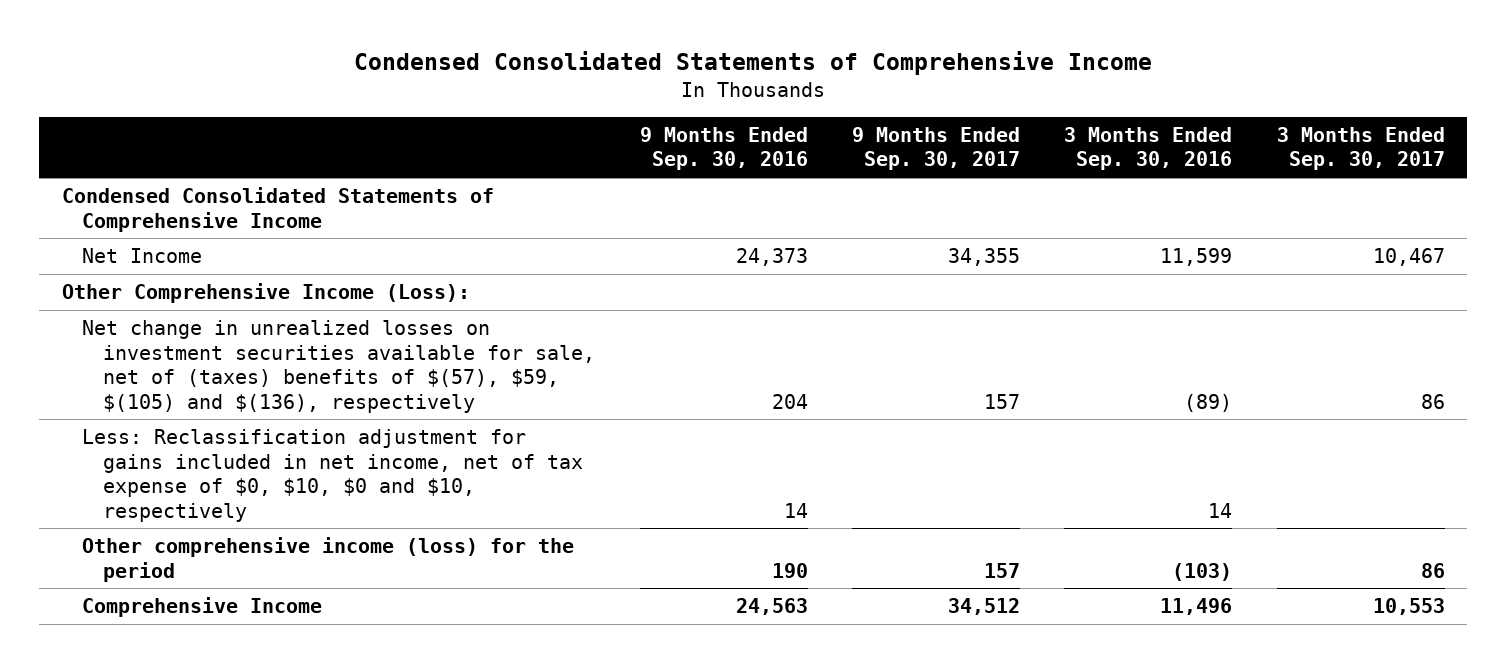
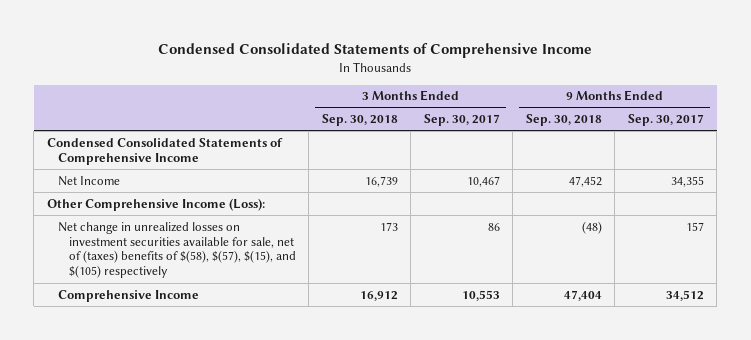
[639,126,808,171] 9 Months Ended Sep. 30, 2016 -> none
[1064,126,1233,171] 3 Months Ended Sep. 30, 2016 -> none
none -> [321,114,398,127] Sep. 30, 2018
none -> [525,114,602,127] Sep. 30, 2018
[82,429,584,522] Less: Reclassification adjustment for gains included in net income, net of tax expense of $0, $10, $0 and $10, respectively -> none
[82,537,575,582] Other comprehensive income (loss) for the period -> none
[82,320,596,413] Net change in unrealized losses on investment securities available for sale, net of (taxes) benefits of $(57), $59, $(105) and $(136), respectively -> [57,221,296,279] Net change in unrealized losses on investment securities available for sale, net of (taxes) benefits of $(58), $(57), $(15), and $(105) respectively

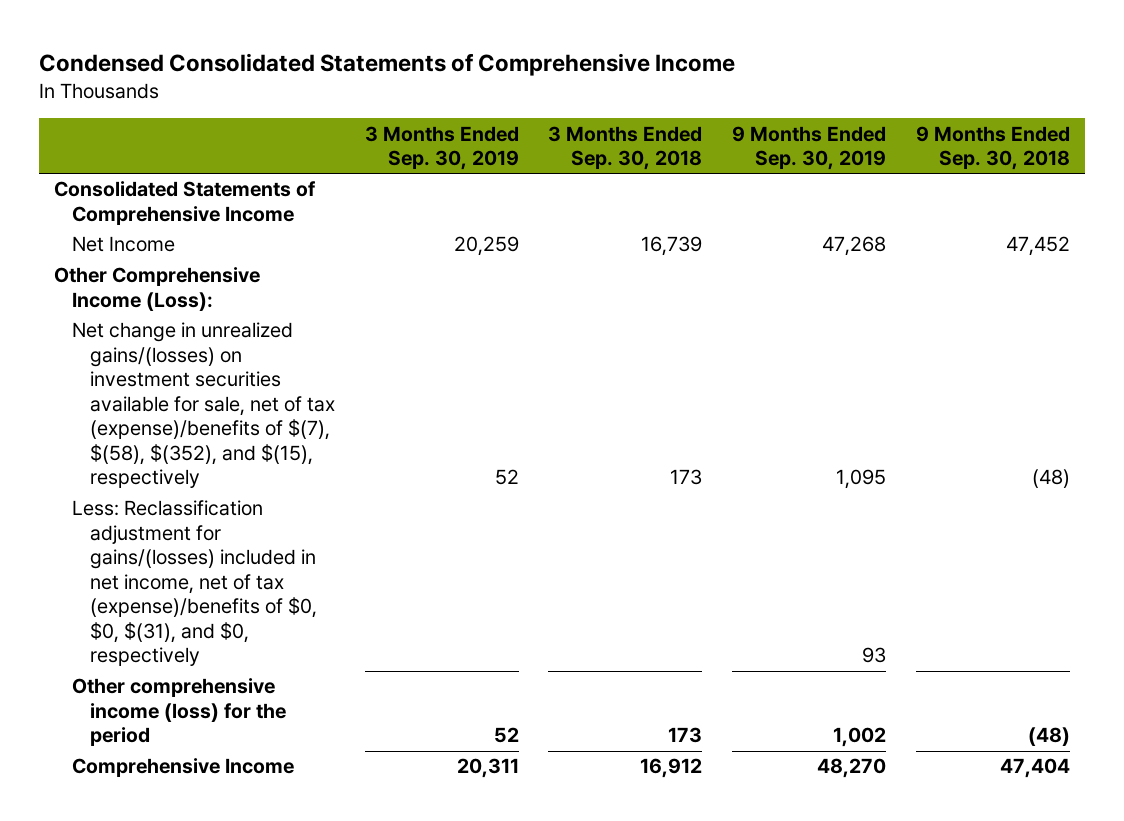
[423,114,500,127] Sep. 30, 2017 -> none
[627,114,704,127] Sep. 30, 2017 -> none
none -> [364,125,519,171] 3 Months Ended Sep. 30, 2019
none -> [732,125,887,171] 9 Months Ended Sep. 30, 2019
[47,137,284,165] Condensed Consolidated Statements of Comprehensive Income -> [54,181,316,225] Consolidated Statements of Comprehensive Income
[57,221,296,279] Net change in unrealized losses on investment securities available for sale, net of (taxes) benefits of $(58), $(57), $(15), and $(105) respectively -> [72,322,336,489] Net change in unrealized gains/(losses) on investment securities available for sale, net of tax (expense)/benefits of $(7), $(58), $(352), and $(15), respectively
none -> [72,500,318,667] Less: Reclassification adjustment for gains/(losses) included in net income, net of tax (expense)/benefits of $0, $0, $(31), and $0, respectively
none -> [72,678,287,747] Other comprehensive income (loss) for the period

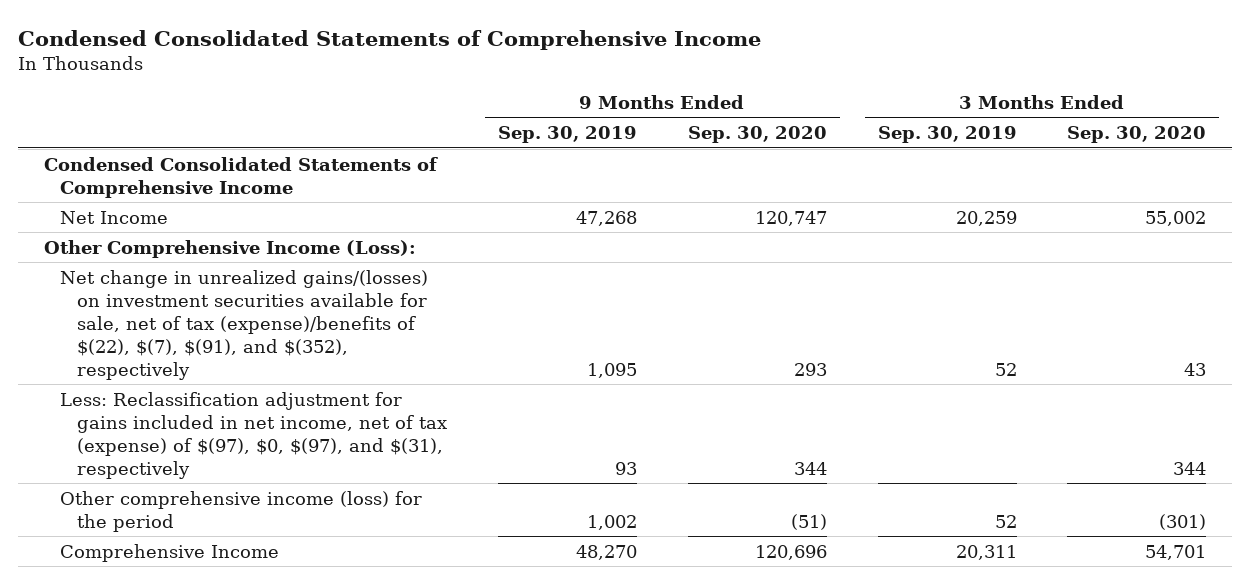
[548,125,703,171] 3 Months Ended Sep. 30, 2018 -> none
[915,125,1070,171] 9 Months Ended Sep. 30, 2018 -> none
none -> [687,126,827,144] Sep. 30, 2020
none -> [1067,126,1207,144] Sep. 30, 2020
[54,181,316,225] Consolidated Statements of Comprehensive Income -> [43,156,438,198] Condensed Consolidated Statements of Comprehensive Income
[72,322,336,489] Net change in unrealized gains/(losses) on investment securities available for sale, net of tax (expense)/benefits of $(7), $(58), $(352), and $(15), respectively -> [60,269,429,380] Net change in unrealized gains/(losses) on investment securities available for sale, net of tax (expense)/benefits of $(22), $(7), $(91), and $(352), respectively
[72,500,318,667] Less: Reclassification adjustment for gains/(losses) included in net income, net of tax (expense)/benefits of $0, $0, $(31), and $0, respectively -> [60,391,448,479] Less: Reclassification adjustment for gains included in net income, net of tax (expense) of $(97), $0, $(97), and $(31), respectively

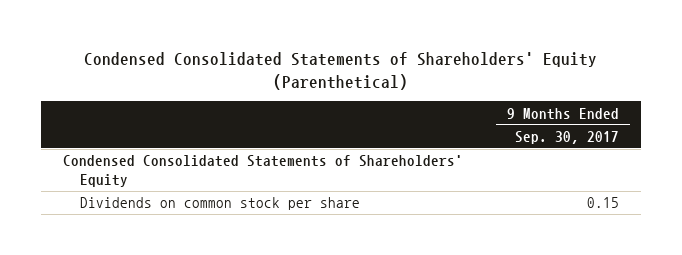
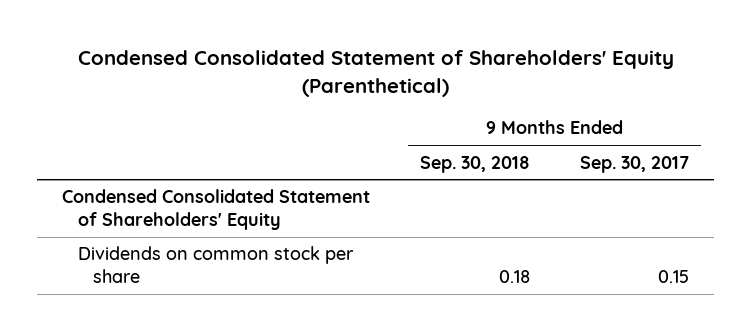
[84,51,598,90] Condensed Consolidated Statements of Shareholders' Equity (Parenthetical) -> [77,50,674,98] Condensed Consolidated Statement of Shareholders' Equity (Parenthetical)
none -> [420,155,531,173] Sep. 30, 2018
[62,155,463,187] Condensed Consolidated Statements of Shareholders' Equity -> [62,189,371,231] Condensed Consolidated Statement of Shareholders' Equity

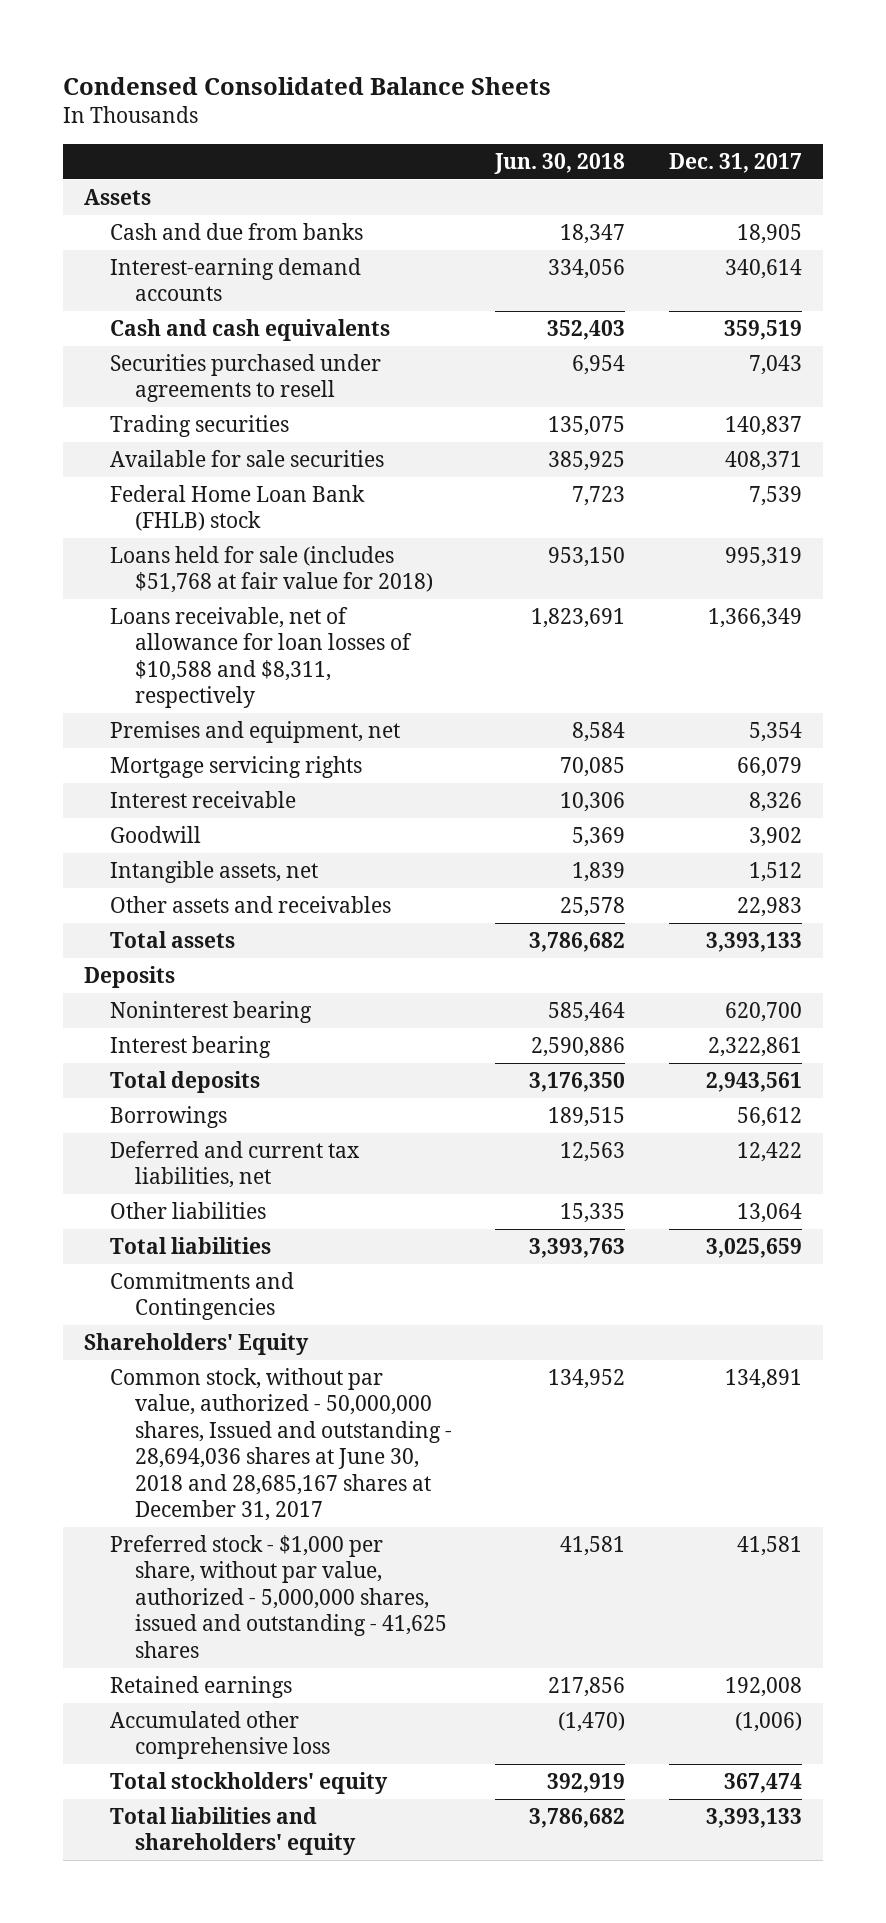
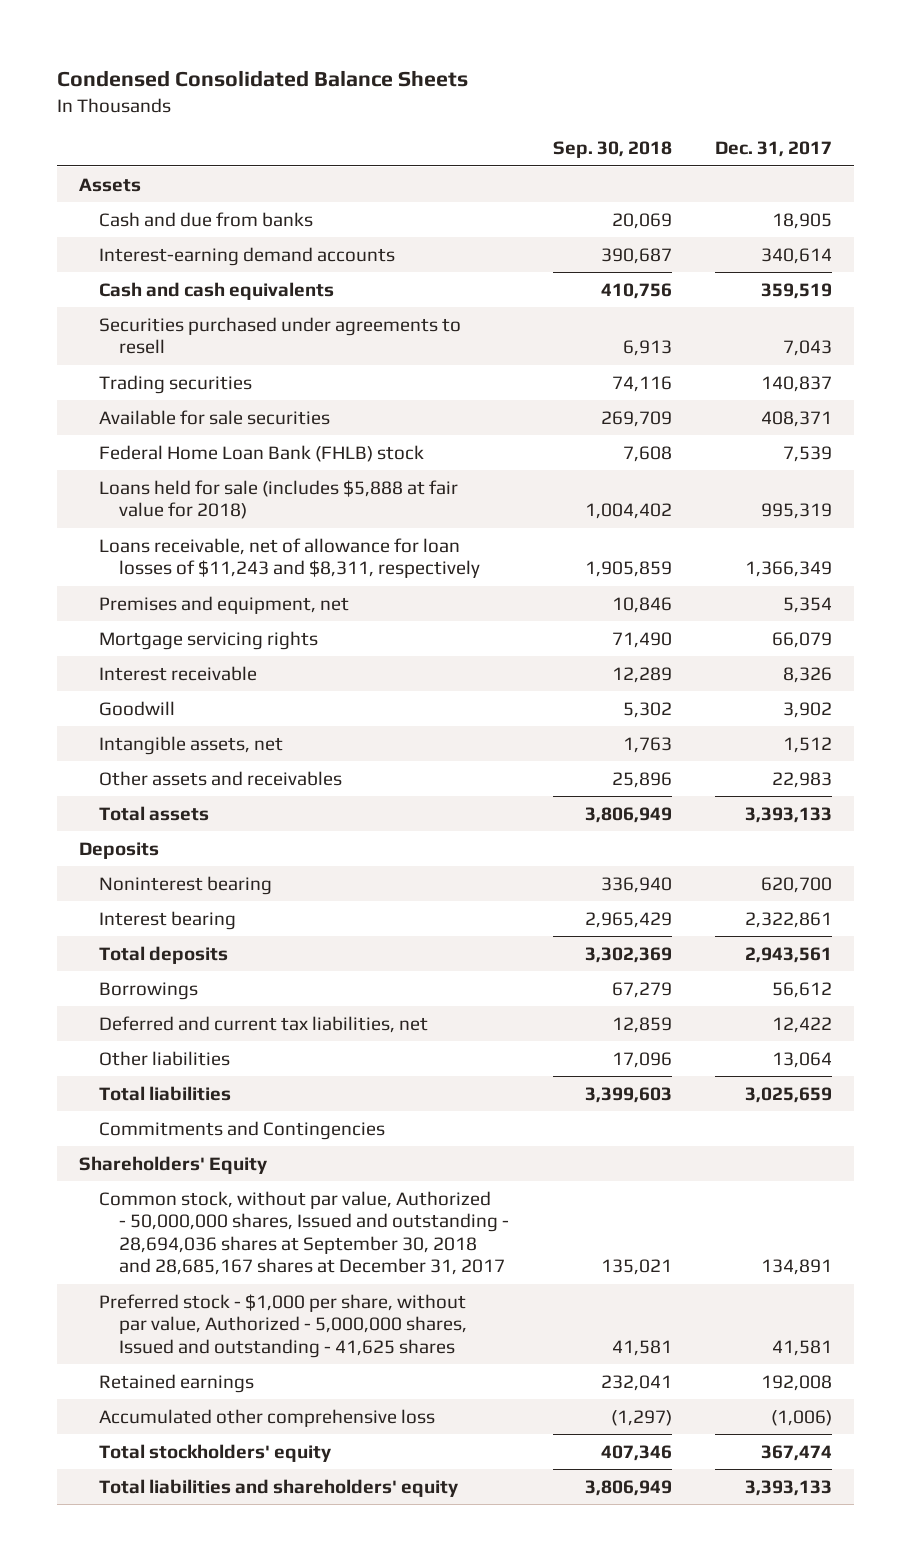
[494,152,626,174] Jun. 30, 2018 -> none
none -> [552,141,672,159] Sep. 30, 2018
[109,545,433,594] Loans held for sale (includes $51,768 at fair value for 2018) -> [99,479,459,520] Loans held for sale (includes $5,888 at fair value for 2018)
[109,606,412,709] Loans receivable, net of allowance for loan losses of $10,588 and $8,311, respectively -> [99,537,481,579] Loans receivable, net of allowance for loan losses of $11,243 and $8,311, respectively
[109,1367,452,1522] Common stock, without par value, authorized - 50,000,000 shares, Issued and outstanding - 28,694,036 shares at June 30, 2018 and 28,685,167 shares at December 31, 2017 -> [99,1190,510,1276] Common stock, without par value, Authorized - 50,000,000 shares, Issued and outstanding - 28,694,036 shares at September 30, 2018 and 28,685,167 shares at December 31, 2017
[109,1534,447,1658] Preferred stock - $1,000 per share, without par value, authorized - 5,000,000 shares, issued and outstanding - 41,625 shares -> [99,1293,468,1358] Preferred stock - $1,000 per share, without par value, Authorized - 5,000,000 shares, Issued and outstanding - 41,625 shares

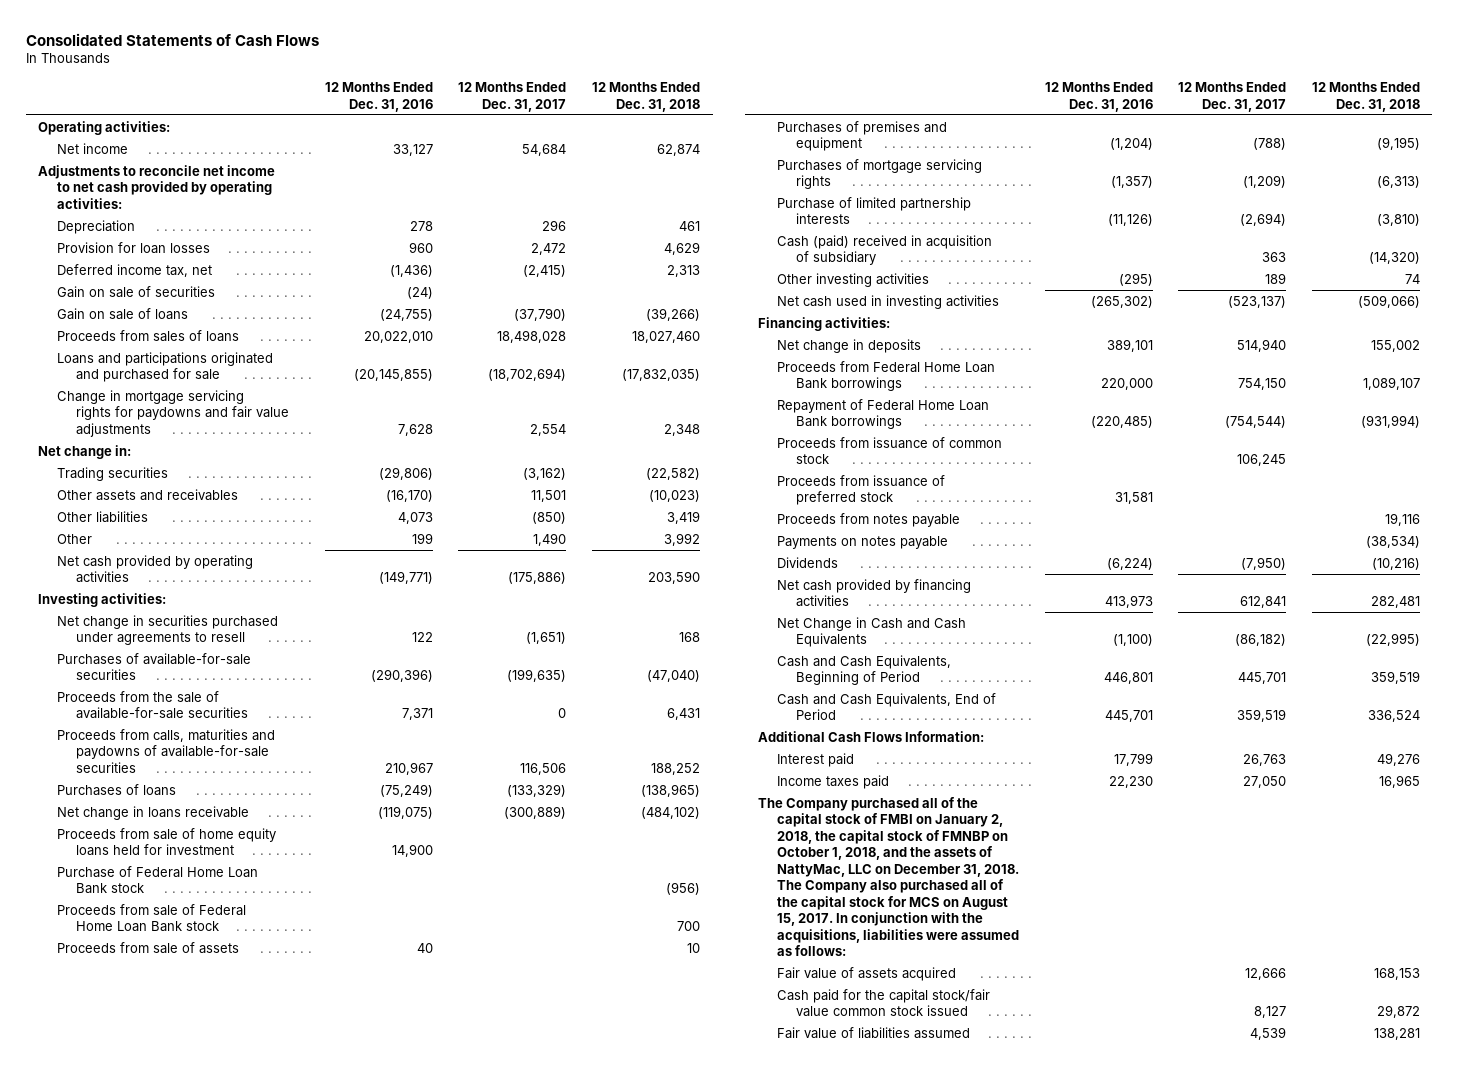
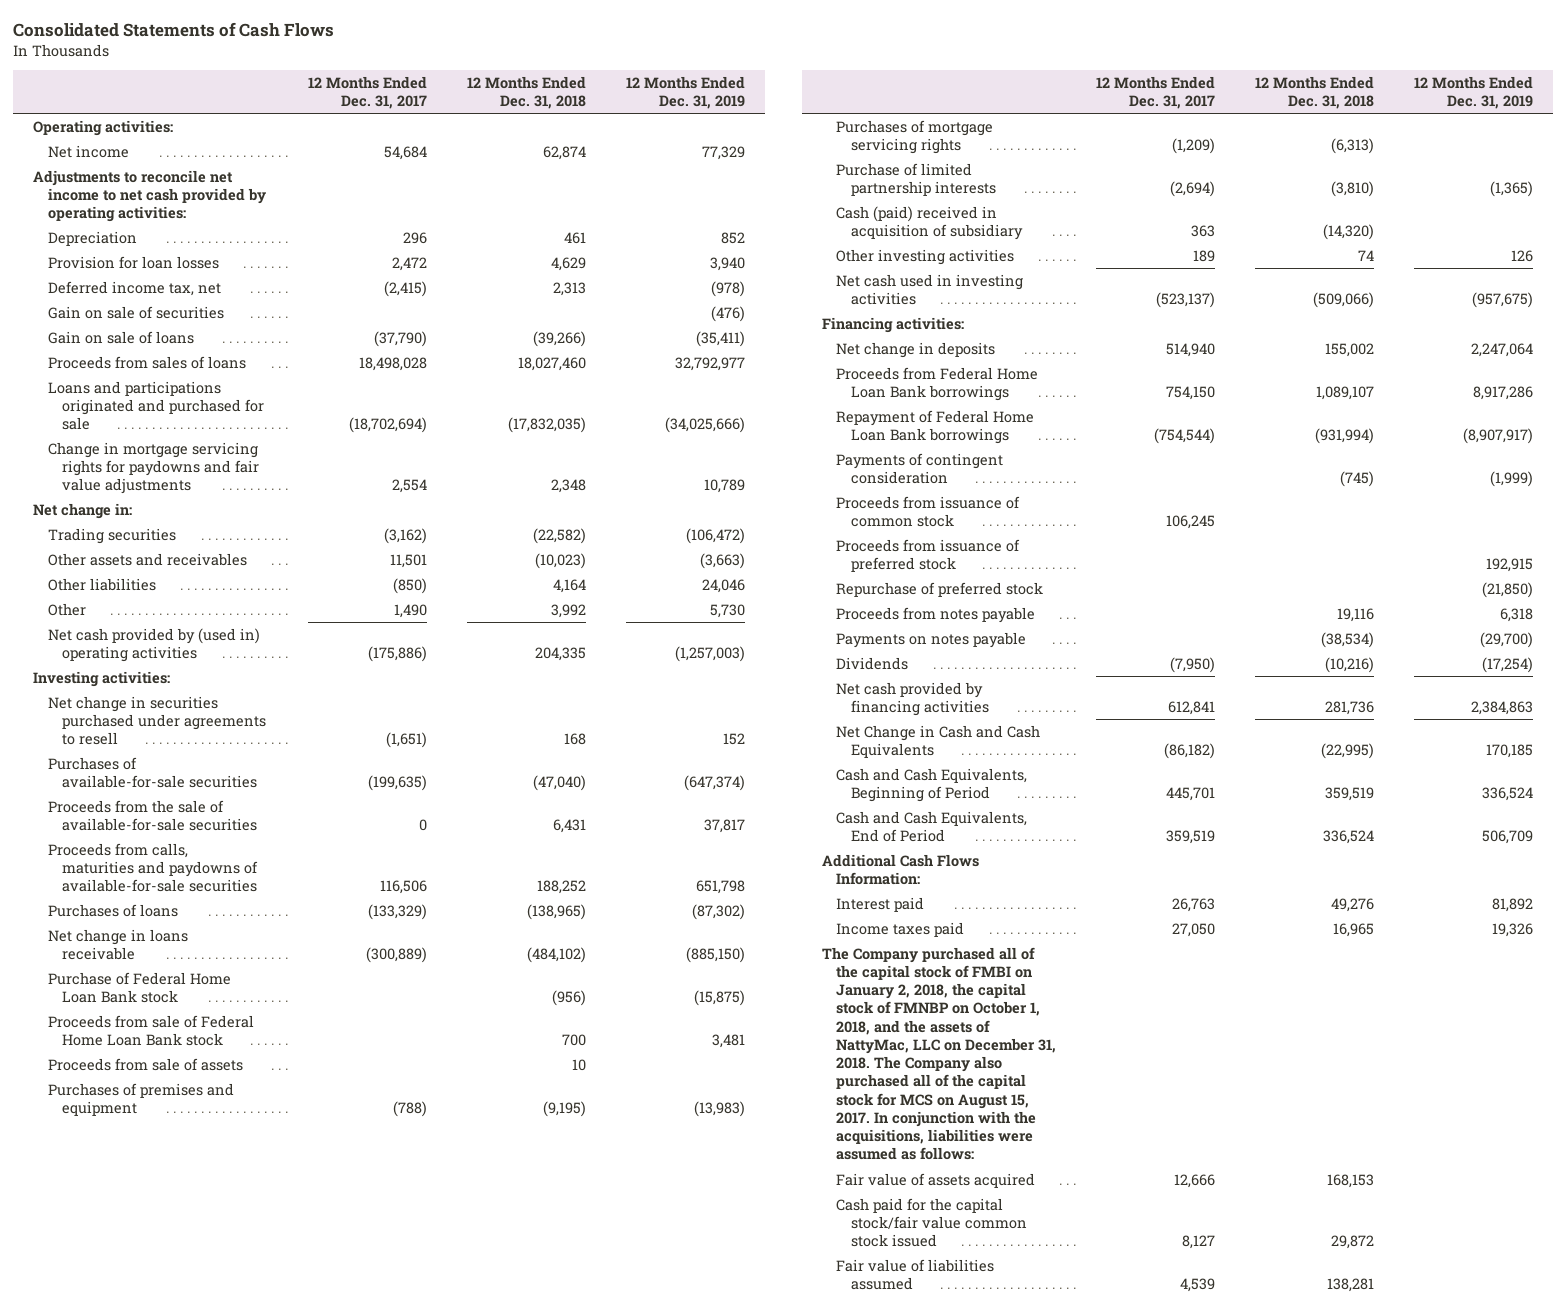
[324,82,433,112] 12 Months Ended Dec. 31, 2016 -> none
none -> [626,75,746,110] 12 Months Ended Dec. 31, 2019
[667,510,701,524] 3,419 -> [552,578,586,593] 4,164
[57,554,254,584] Net cash provided by operating activities -> [47,627,260,662] Net cash provided by (used in) operating activities
[648,571,701,585] 203,590 -> [534,646,586,661] 204,335
[57,827,277,857] Proceeds from sale of home equity loans held for investment -> none
none -> [836,452,1004,484] Payments of contingent consideration
none -> [836,581,1044,597] Repurchase of preferred stock
[1370,596,1420,609] 282,481 -> [1325,700,1375,715] 281,736

